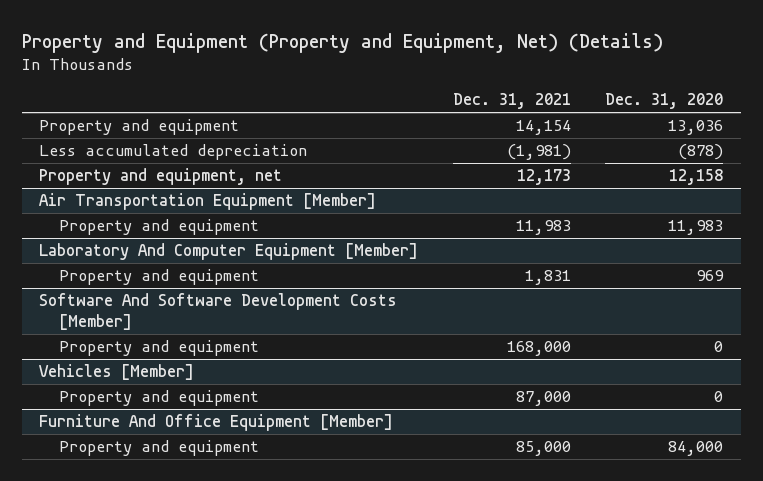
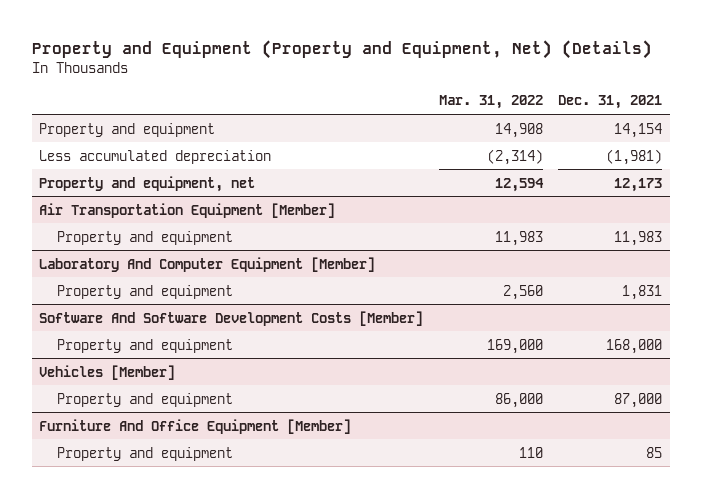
[605,93,724,110] Dec. 31, 2020 -> none
none -> [438,95,543,110] Mar. 31, 2022
[515,441,571,457] 85,000 -> [646,446,663,458] 85

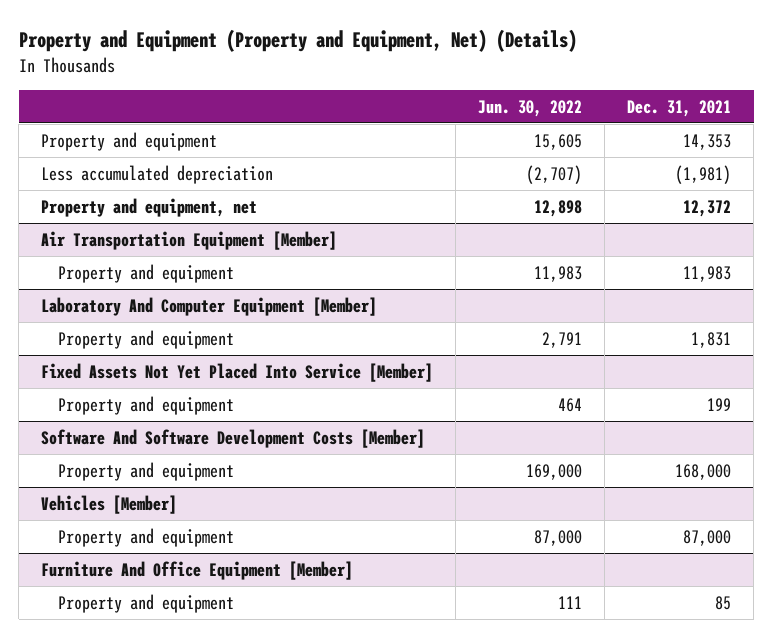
[438,95,543,110] Mar. 31, 2022 -> none
none -> [478,99,583,117] Jun. 30, 2022
[614,122,663,138] 14,154 -> [683,133,732,150] 14,353
[614,177,663,192] 12,173 -> [683,199,732,217] 12,372
none -> [41,362,434,382] Fixed Assets Not Yet Placed Into Service [Member]
none -> [58,395,235,415] Property and equipment

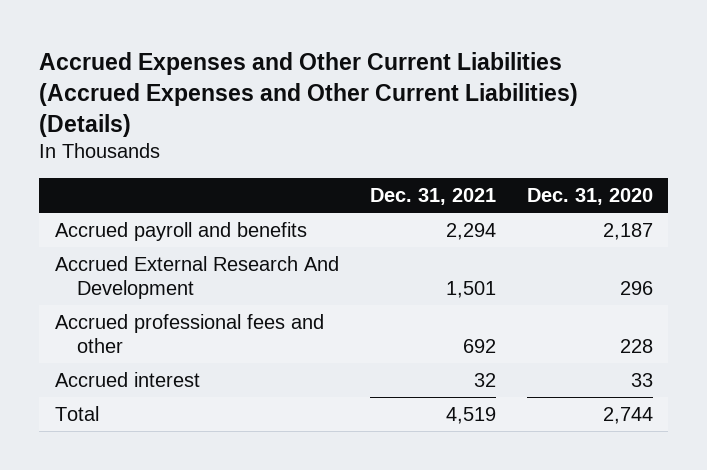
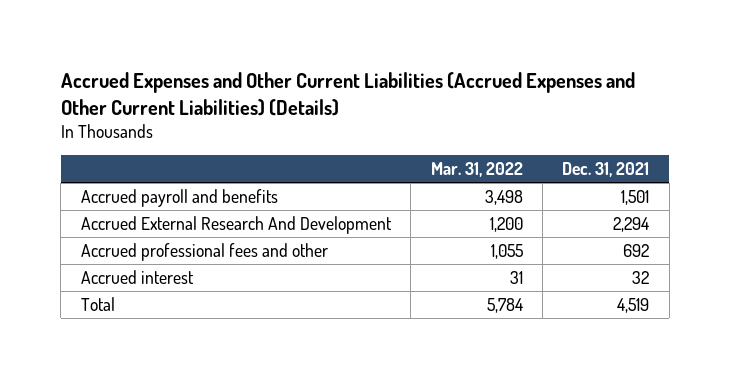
[526,188,653,206] Dec. 31, 2020 -> none
none -> [430,162,523,178] Mar. 31, 2022
[445,222,496,240] 2,294 -> [621,189,650,205] 1,501
[445,280,496,298] 1,501 -> [613,216,650,232] 2,294

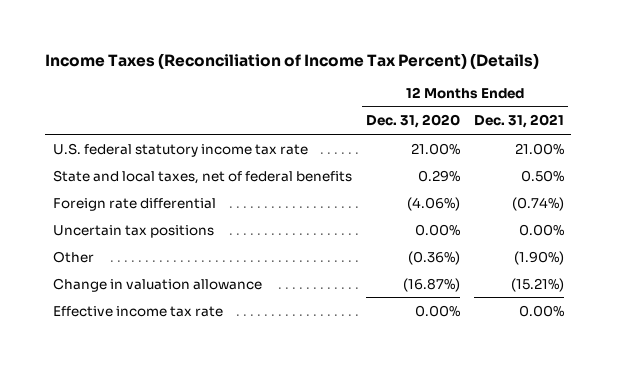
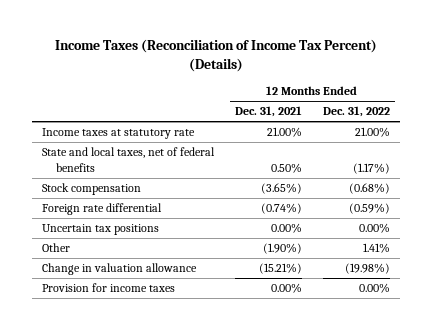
[365,114,460,129] Dec. 31, 2020 -> none
none -> [322,106,390,118] Dec. 31, 2022
[52,142,308,157] U.S. federal statutory income tax rate -> [41,128,195,140] Income taxes at statutory rate
none -> [41,183,141,196] Stock compensation
[52,305,223,317] Effective income tax rate -> [41,283,175,293] Provision for income taxes

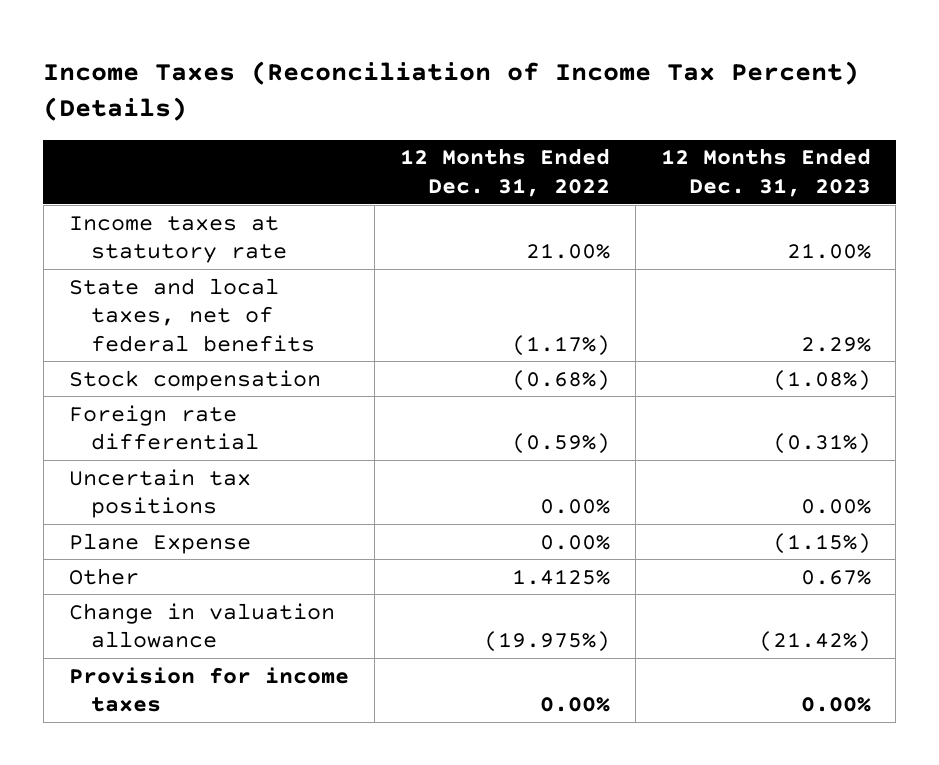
[234,106,302,118] Dec. 31, 2021 -> none
none -> [660,148,871,197] 12 Months Ended Dec. 31, 2023
none -> [68,532,251,554] Plane Expense
[362,243,390,254] 1.41% -> [511,568,610,585] 1.4125%
[344,263,390,275] (19.98%) -> [483,631,610,653] (19.975%)

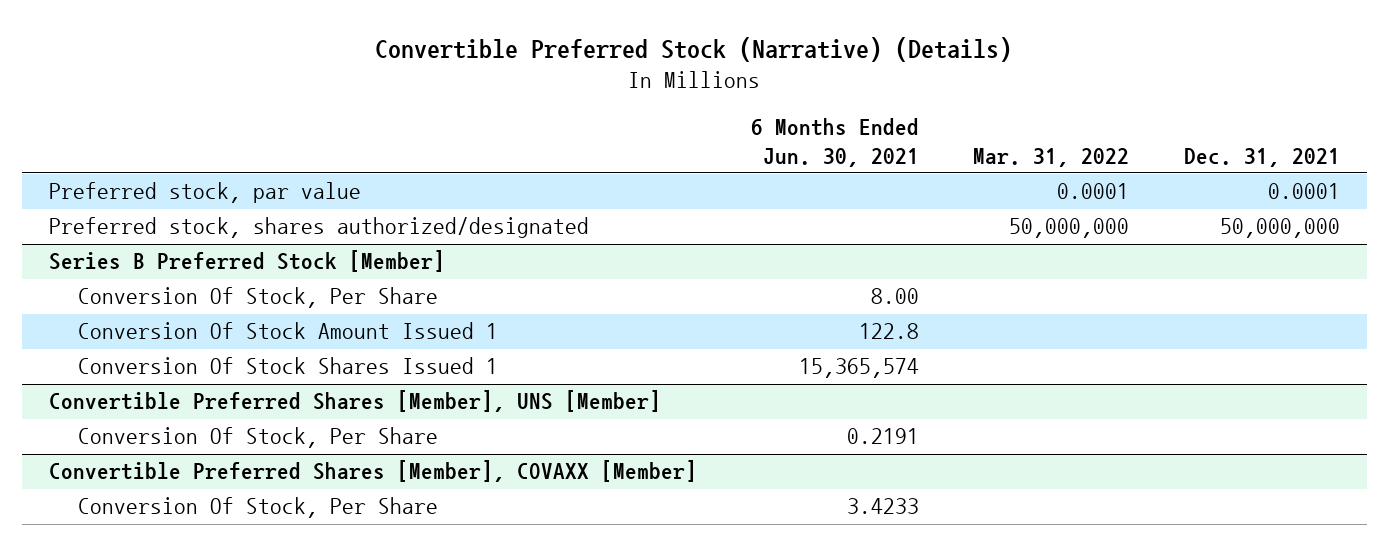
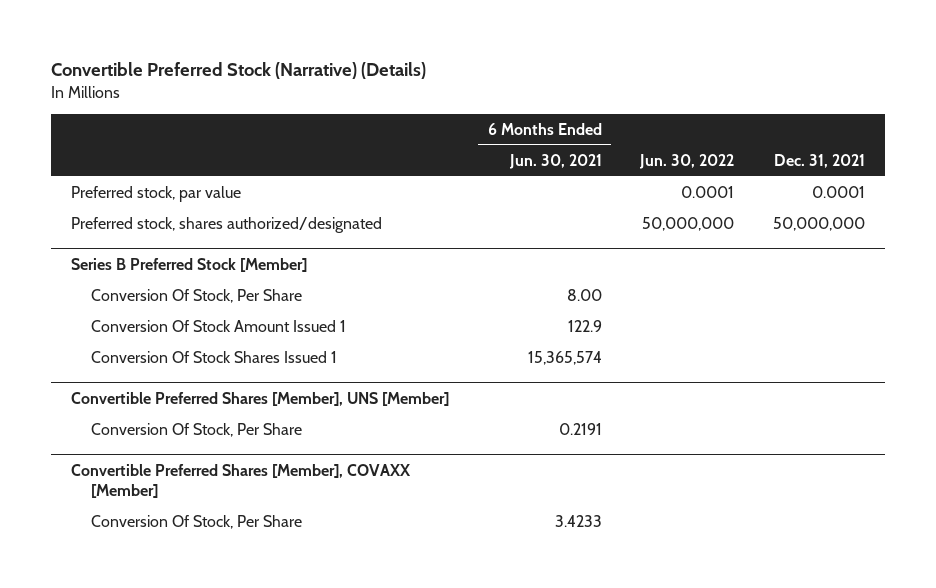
[973,147,1130,167] Mar. 31, 2022 -> none
none -> [639,153,735,169] Jun. 30, 2022
[859,323,920,340] 122.8 -> [567,319,602,332] 122.9

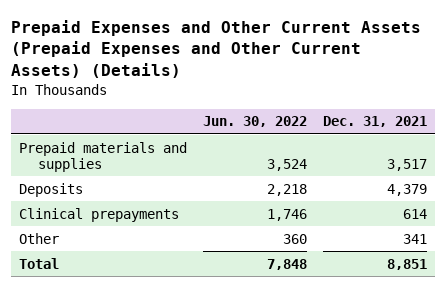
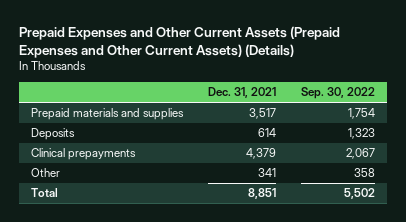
[203,116,308,128] Jun. 30, 2022 -> none
none -> [300,87,375,100] Sep. 30, 2022
[387,183,428,196] 4,379 -> [258,128,277,138] 614
[403,208,428,219] 614 -> [246,148,277,160] 4,379

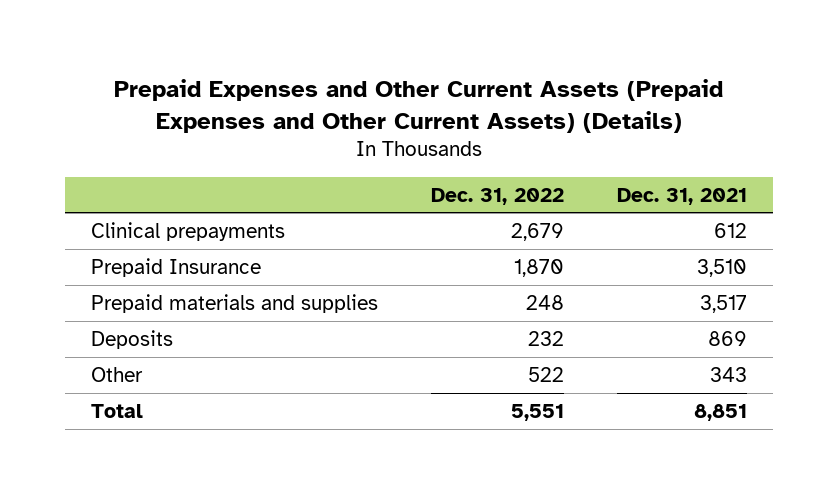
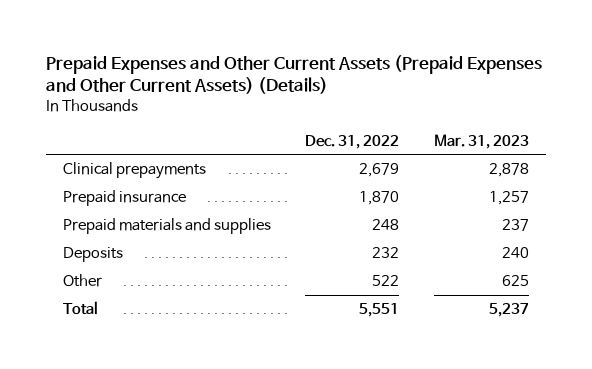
[616,187,747,205] Dec. 31, 2021 -> none
none -> [433,133,529,149] Mar. 31, 2023
[91,257,262,277] Prepaid Insurance -> [62,190,186,207] Prepaid insurance

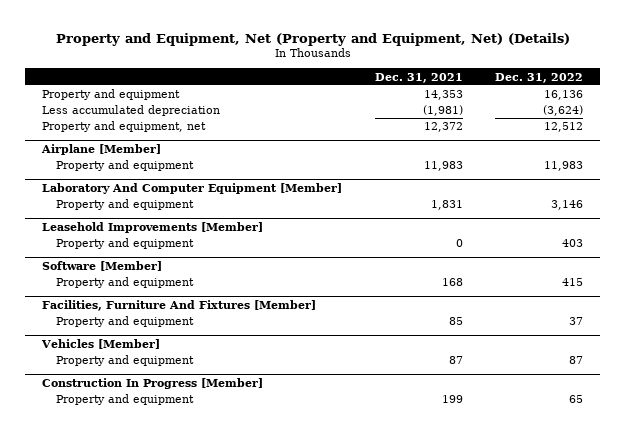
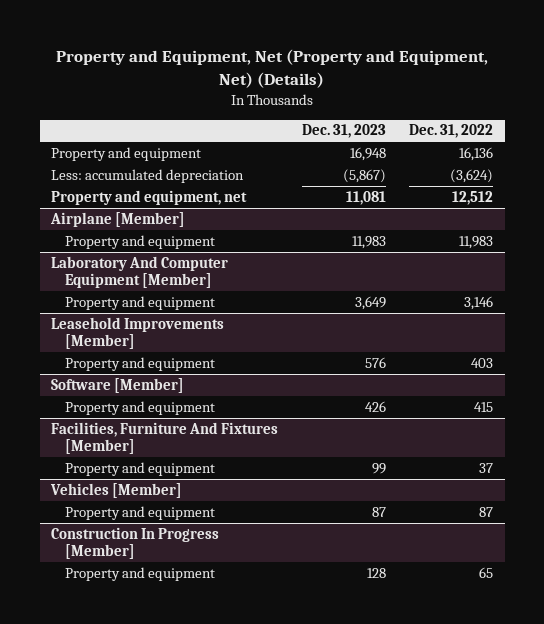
[374,72,463,83] Dec. 31, 2021 -> none
none -> [301,124,386,139] Dec. 31, 2023
[41,105,220,117] Less accumulated depreciation -> [51,168,245,183] Less: accumulated depreciation

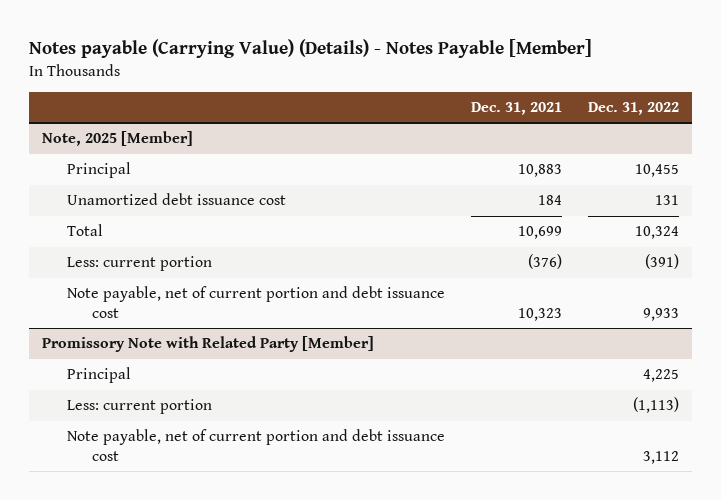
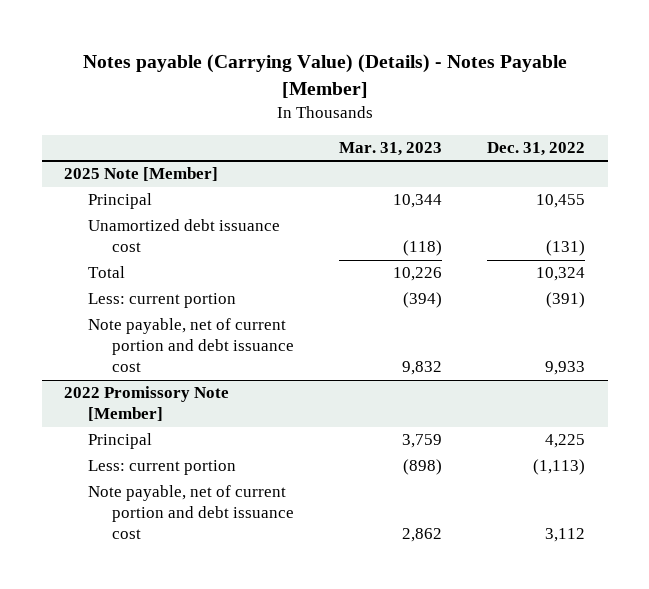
[470,101,562,115] Dec. 31, 2021 -> none
none -> [338,142,442,157] Mar. 31, 2023
[41,131,193,147] Note, 2025 [Member] -> [64,167,219,182] 2025 Note [Member]
[654,195,679,206] 131 -> [546,240,586,257] (131)
[41,336,374,353] Promissory Note with Related Party [Member] -> none
none -> [64,386,230,422] 2022 Promissory Note [Member]

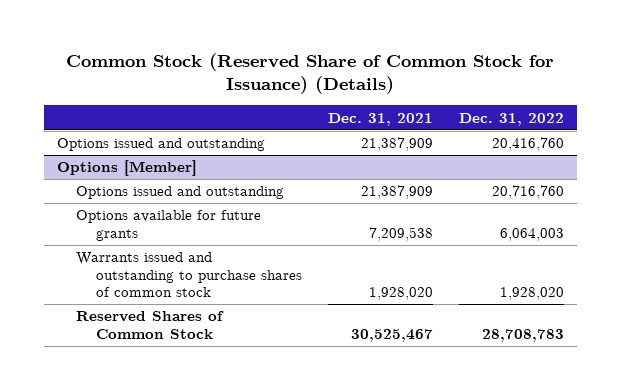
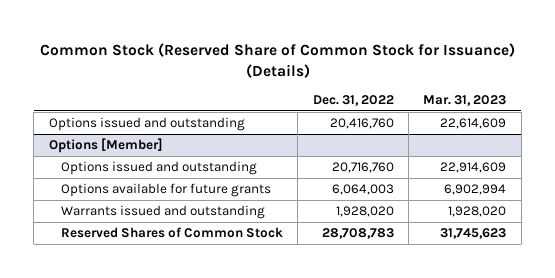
[327,112,433,126] Dec. 31, 2021 -> none
none -> [423,95,507,107] Mar. 31, 2023
[76,252,302,298] Warrants issued and outstanding to purchase shares of common stock -> [60,205,265,220] Warrants issued and outstanding

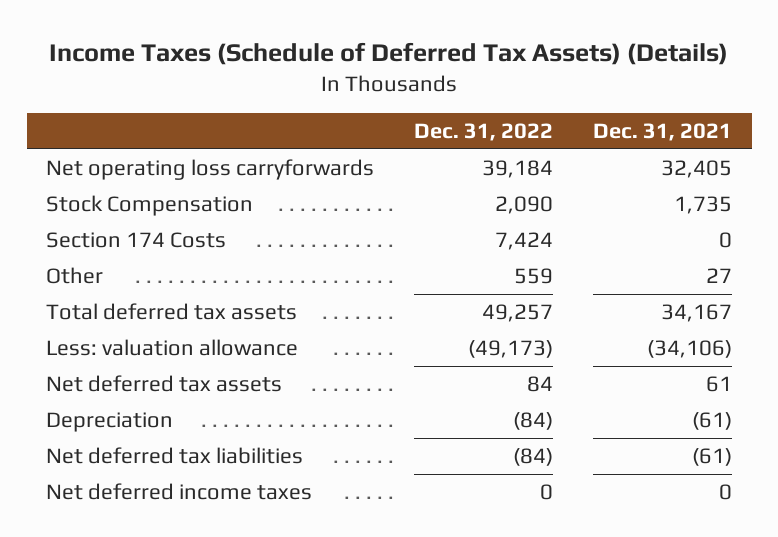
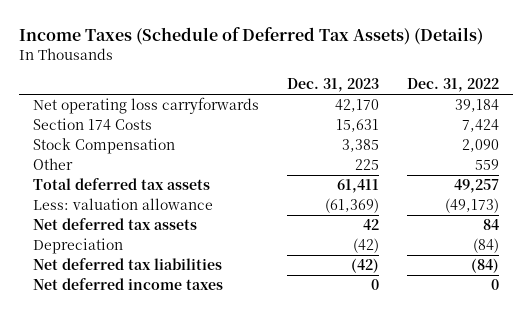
[592,123,732,142] Dec. 31, 2021 -> none
none -> [286,78,379,93] Dec. 31, 2023
[46,194,254,216] Stock Compensation -> [32,138,175,155] Stock Compensation

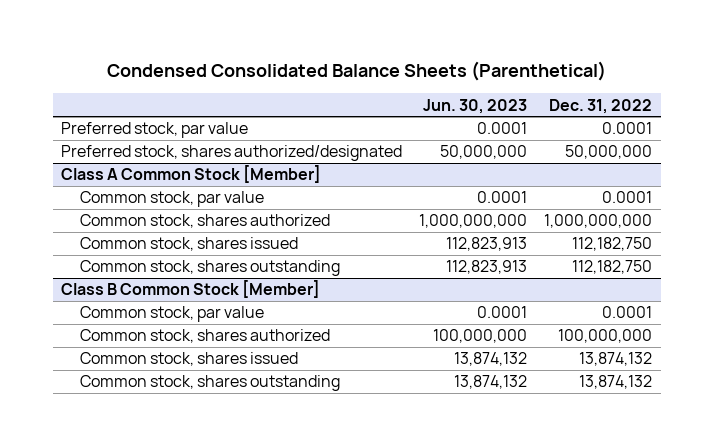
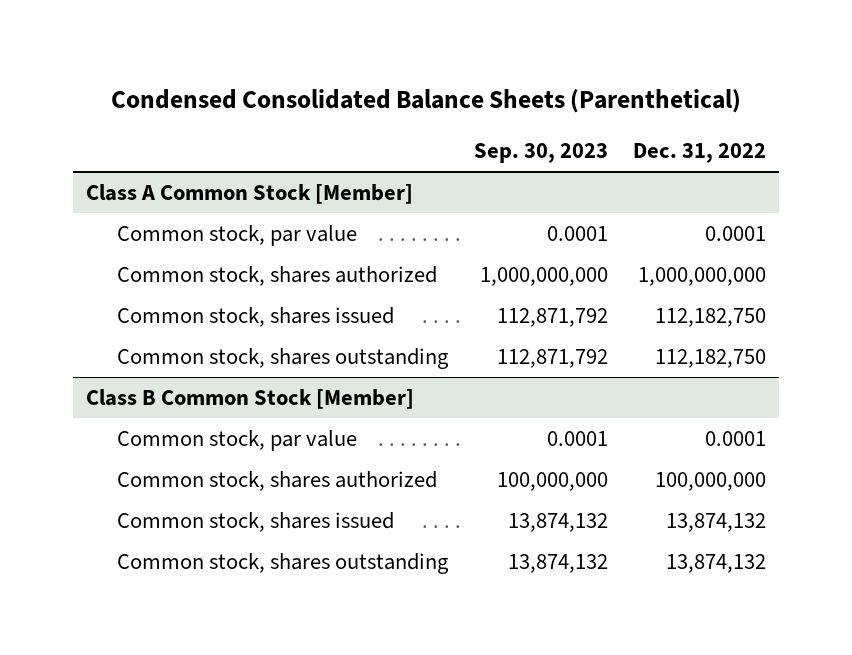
[423,98,528,114] Jun. 30, 2023 -> none
none -> [473,142,608,163] Sep. 30, 2023
[61,122,249,139] Preferred stock, par value -> none
[61,145,403,162] Preferred stock, shares authorized/designated -> none

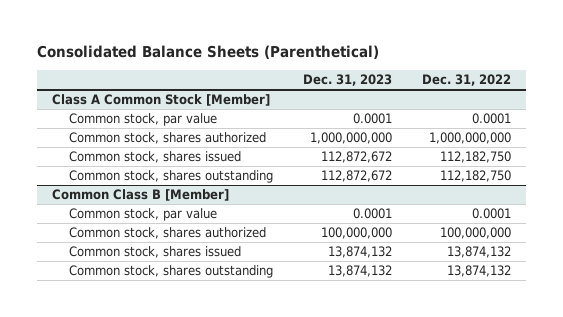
[111,88,742,113] Condensed Consolidated Balance Sheets (Parenthetical) -> [37,44,380,59] Consolidated Balance Sheets (Parenthetical)
[473,142,608,163] Sep. 30, 2023 -> none
none -> [302,74,392,87] Dec. 31, 2023
[85,388,414,409] Class B Common Stock [Member] -> [52,189,230,202] Common Class B [Member]

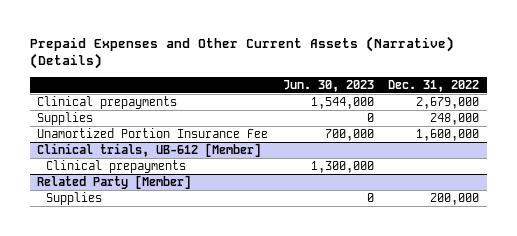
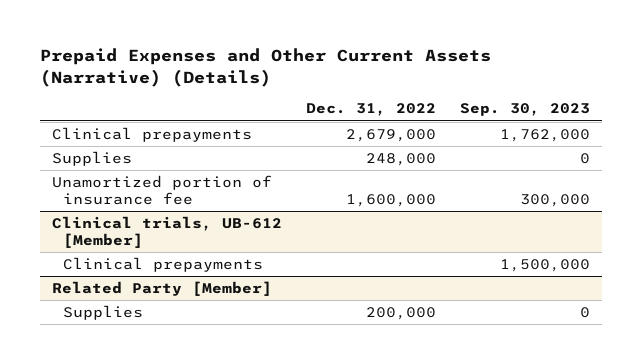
[282,79,374,92] Jun. 30, 2023 -> none
none -> [460,103,591,117] Sep. 30, 2023
[37,128,269,139] Unamortized Portion Insurance Fee -> [52,175,273,205] Unamortized portion of insurance fee

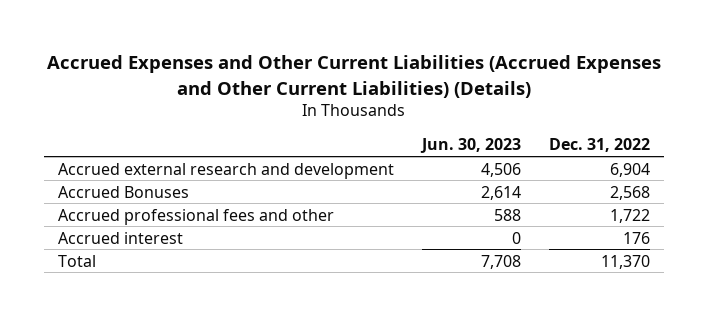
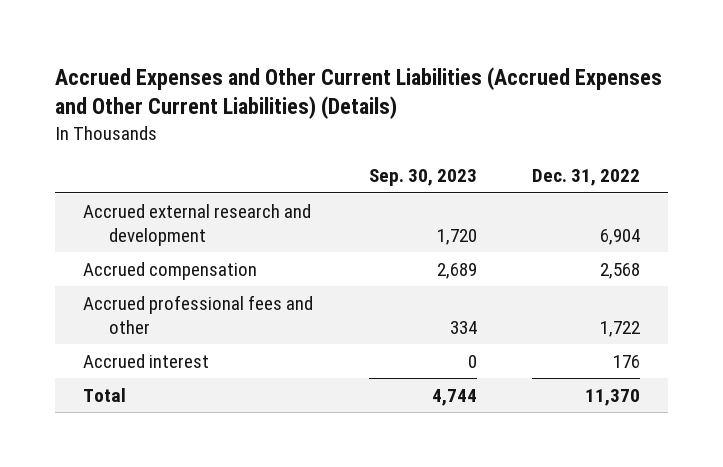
[420,138,522,154] Jun. 30, 2023 -> none
none -> [368,169,477,187] Sep. 30, 2023
[58,185,190,198] Accrued Bonuses -> [83,261,258,280] Accrued compensation

